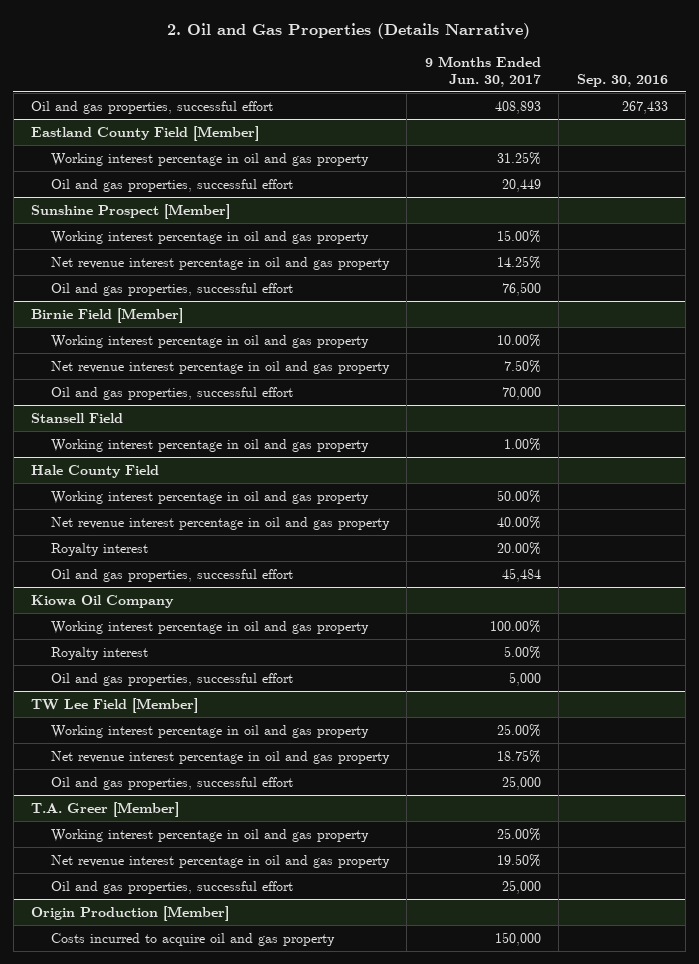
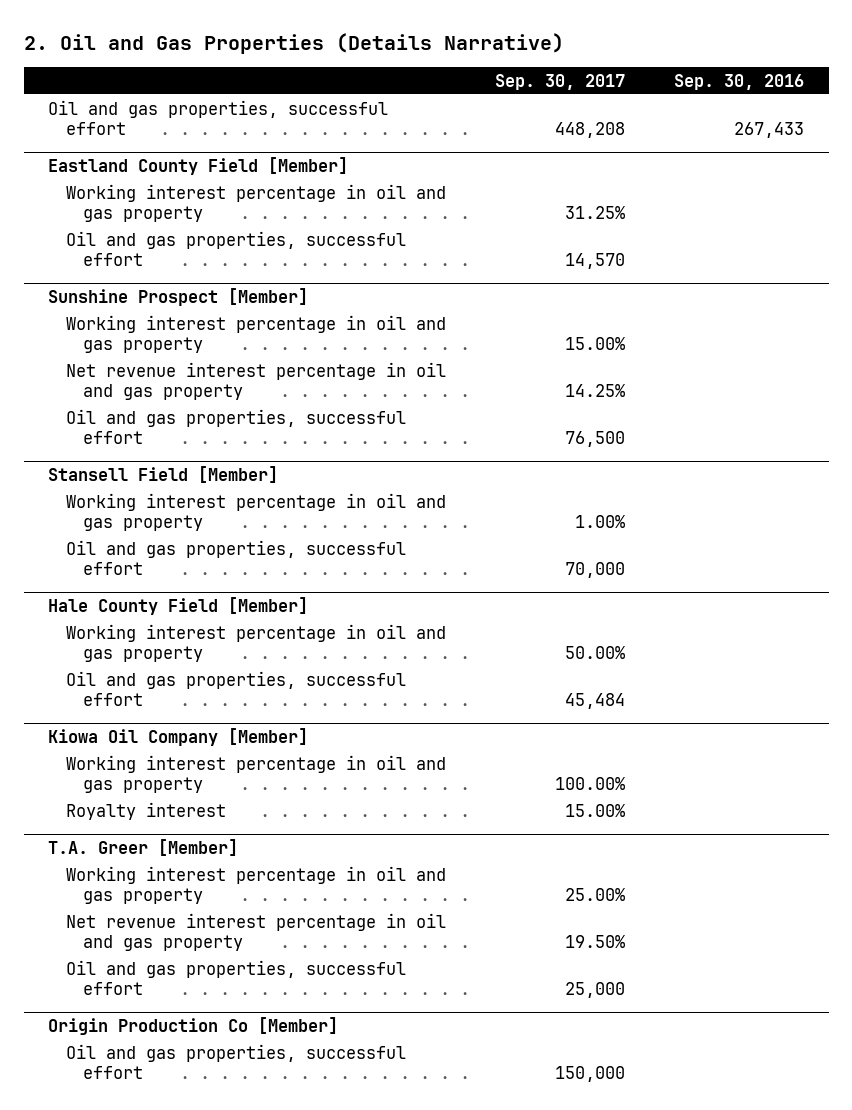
[424,55,541,88] 9 Months Ended Jun. 30, 2017 -> none
none -> [494,73,625,90] Sep. 30, 2017
[31,307,184,323] Birnie Field [Member] -> none
[50,334,369,348] Working interest percentage in oil and gas property -> none
[50,360,390,374] Net revenue interest percentage in oil and gas property -> none
[50,386,293,400] Oil and gas properties, successful effort -> none
[31,412,124,423] Stansell Field -> [48,465,279,483] Stansell Field [Member]
none -> [65,539,406,575] Oil and gas properties, successful effort
[31,464,160,478] Hale County Field -> [48,596,309,615] Hale County Field [Member]
[50,516,390,530] Net revenue interest percentage in oil and gas property -> none
[50,542,148,556] Royalty interest -> none
[31,594,175,608] Kiowa Oil Company -> [48,727,309,746] Kiowa Oil Company [Member]
[50,672,293,686] Oil and gas properties, successful effort -> none
[31,697,199,713] TW Lee Field [Member] -> none
[50,724,369,738] Working interest percentage in oil and gas property -> none
[50,750,390,764] Net revenue interest percentage in oil and gas property -> none
[50,776,293,790] Oil and gas properties, successful effort -> none
[50,932,335,946] Costs incurred to acquire oil and gas property -> none
[31,905,230,921] Origin Production [Member] -> [48,1016,339,1035] Origin Production Co [Member]
none -> [65,1043,406,1079] Oil and gas properties, successful effort

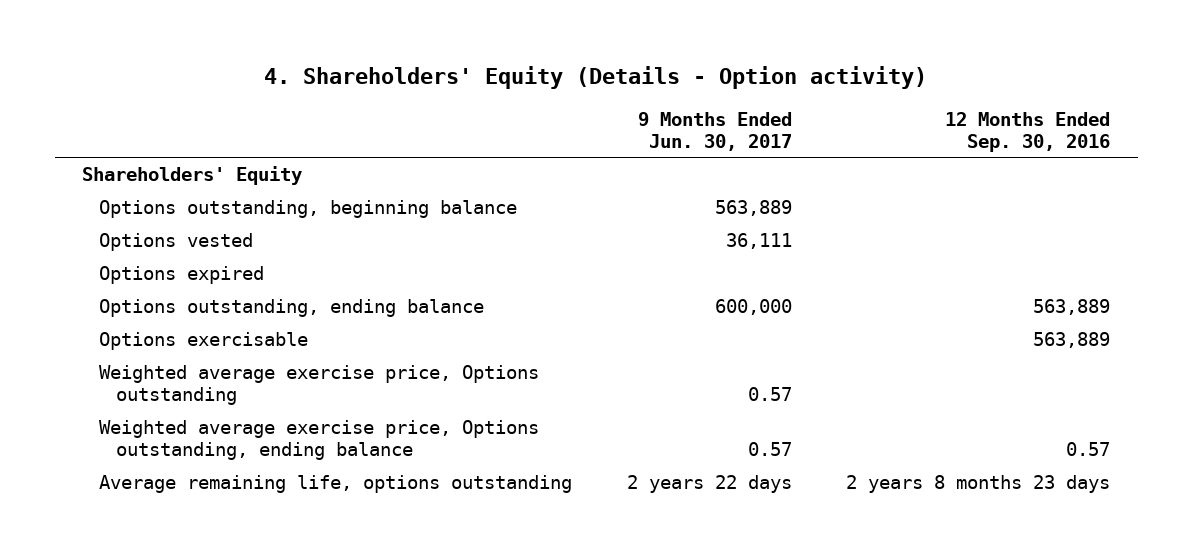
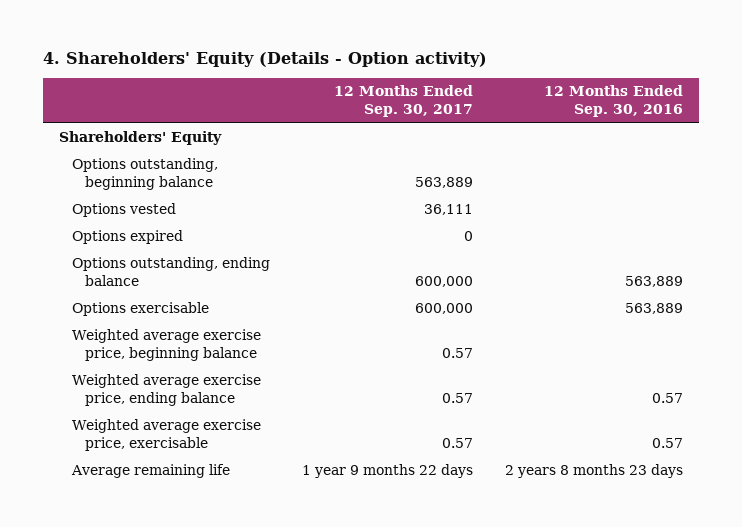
[637,112,792,151] 9 Months Ended Jun. 30, 2017 -> none
none -> [333,85,473,118] 12 Months Ended Sep. 30, 2017
[99,365,540,405] Weighted average exercise price, Options outstanding -> [71,329,261,362] Weighted average exercise price, beginning balance
[99,420,540,460] Weighted average exercise price, Options outstanding, ending balance -> [71,374,261,407] Weighted average exercise price, ending balance
none -> [71,419,261,452] Weighted average exercise price, exercisable
[99,475,573,494] Average remaining life, options outstanding -> [70,464,230,479] Average remaining life

